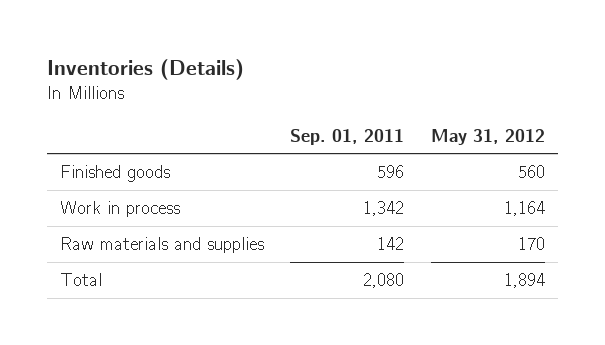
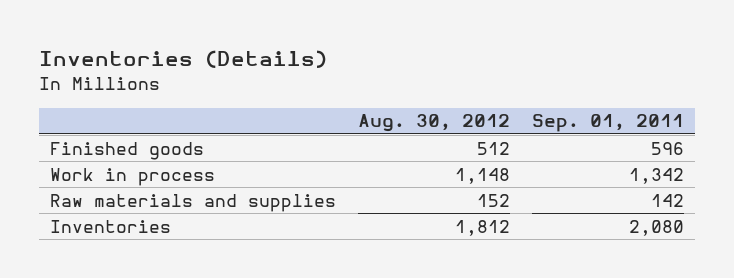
[430,128,545,145] May 31, 2012 -> none
none -> [358,114,511,133] Aug. 30, 2012
[60,273,103,287] Total -> [50,219,172,233] Inventories

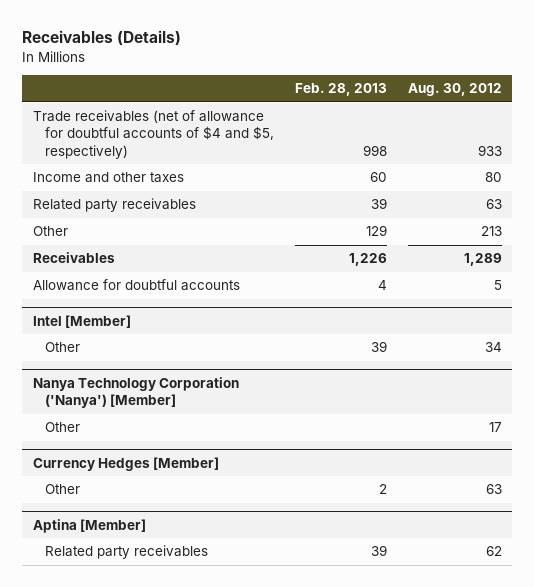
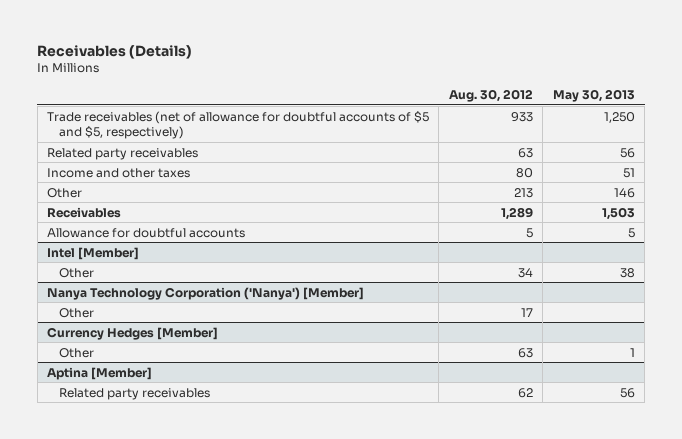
[294,83,387,97] Feb. 28, 2013 -> none
none -> [552,88,635,102] May 30, 2013
[32,110,275,159] Trade receivables (net of allowance for doubtful accounts of $4 and $5, respectively) -> [46,110,429,140] Trade receivables (net of allowance for doubtful accounts of $5 and $5, respectively)
[32,172,184,184] Income and other taxes -> [46,167,190,178] Income and other taxes

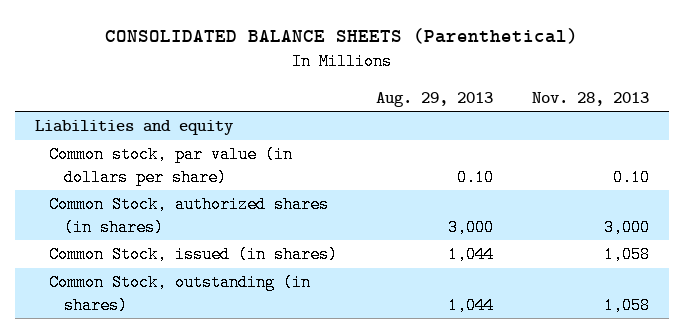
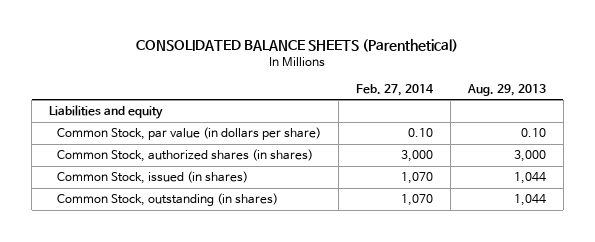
[532,91,650,106] Nov. 28, 2013 -> none
none -> [356,83,435,96] Feb. 27, 2014
[49,146,294,186] Common stock, par value (in dollars per share) -> [57,127,322,141] Common Stock, par value (in dollars per share)

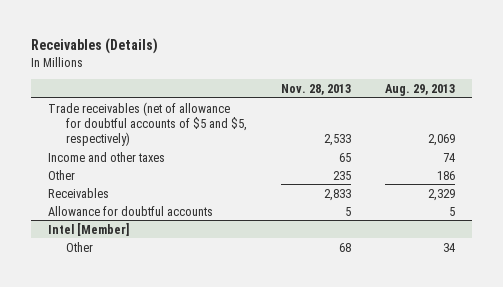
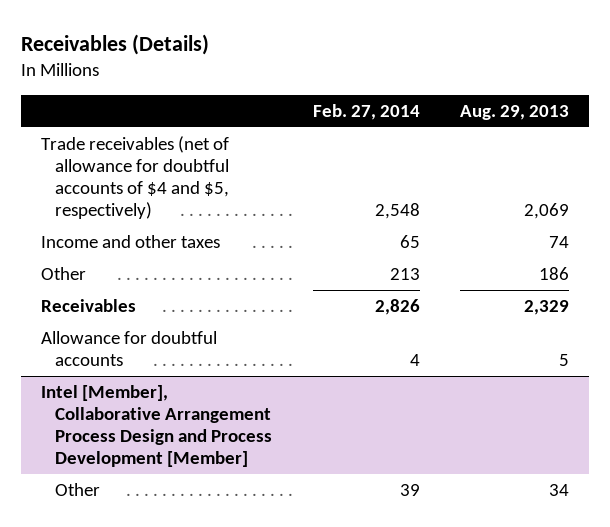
[281,83,352,95] Nov. 28, 2013 -> none
none -> [312,104,420,121] Feb. 27, 2014
[47,101,248,146] Trade receivables (net of allowance for doubtful accounts of $5 and $5, respectively) -> [41,136,230,220] Trade receivables (net of allowance for doubtful accounts of $4 and $5, respectively)
[47,222,129,236] Intel [Member] -> none
none -> [41,385,273,468] Intel [Member], Collaborative Arrangement Process Design and Process Development [Member]

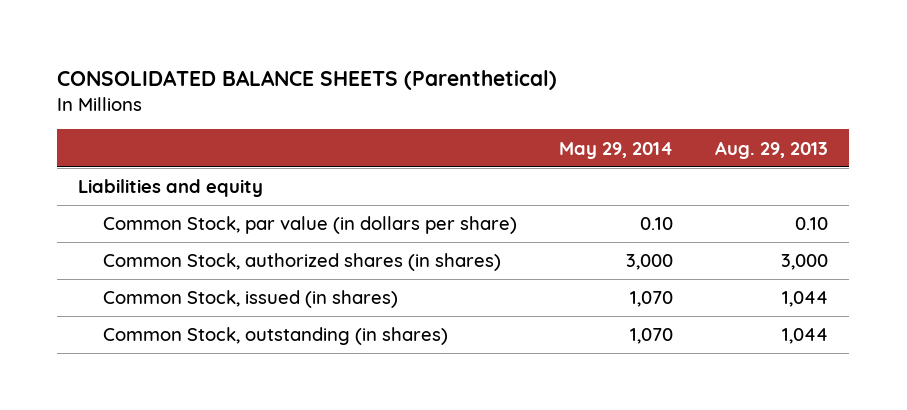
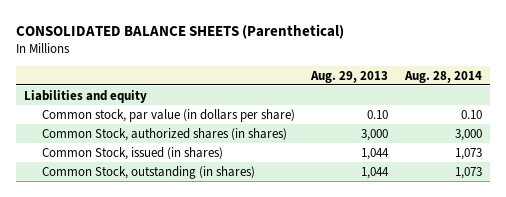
[559,141,674,159] May 29, 2014 -> none
none -> [404,70,483,83] Aug. 28, 2014
[103,216,518,235] Common Stock, par value (in dollars per share) -> [41,108,295,122] Common stock, par value (in dollars per share)

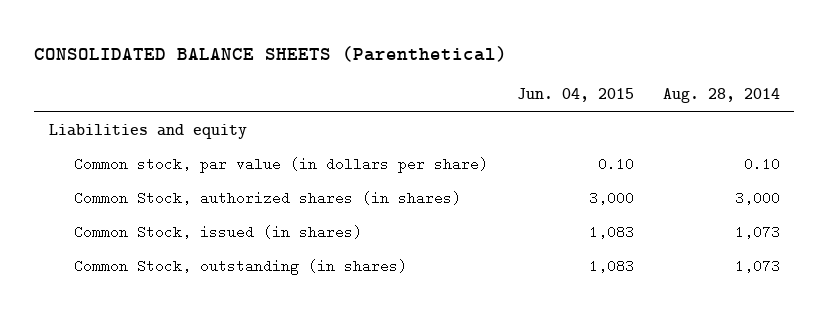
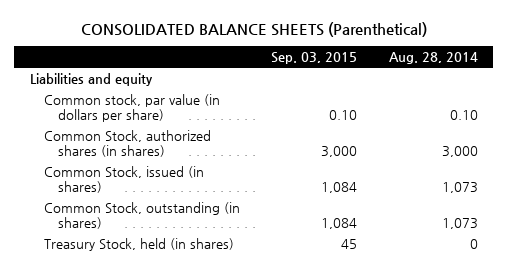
[517,88,635,103] Jun. 04, 2015 -> none
none -> [271,52,358,65] Sep. 03, 2015
none -> [43,237,234,251] Treasury Stock, held (in shares)

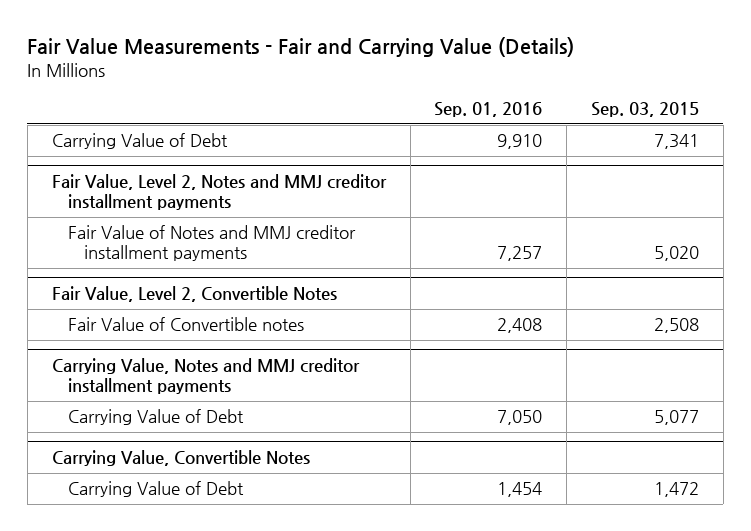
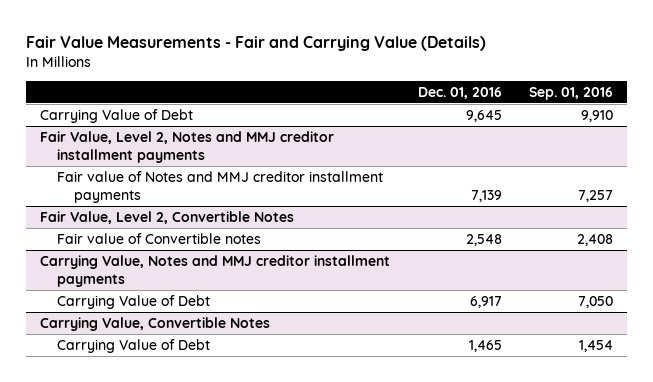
[590,102,699,118] Sep. 03, 2015 -> none
none -> [417,86,502,99] Dec. 01, 2016
[68,225,357,262] Fair Value of Notes and MMJ creditor installment payments -> [57,170,384,203] Fair value of Notes and MMJ creditor installment payments
[68,317,305,332] Fair Value of Convertible notes -> [57,232,262,244] Fair value of Convertible notes

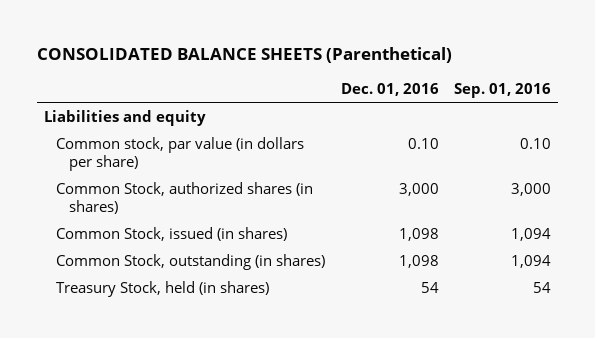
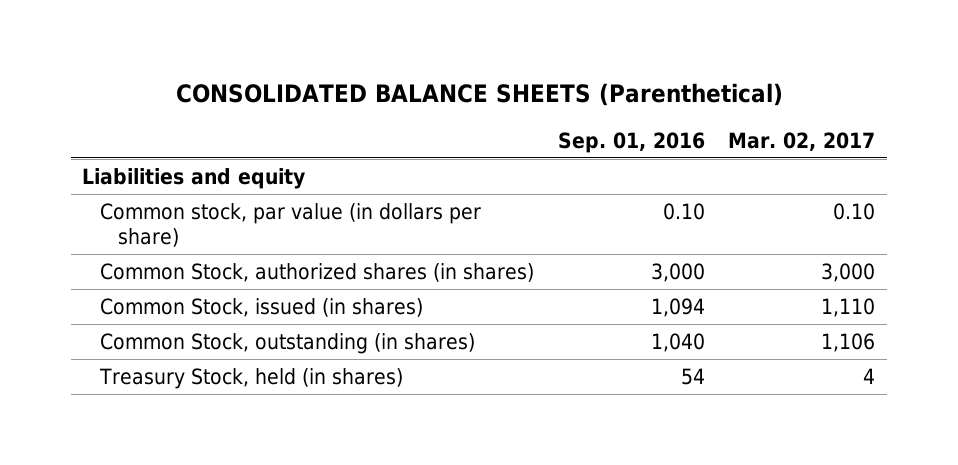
[340,82,439,96] Dec. 01, 2016 -> none
none -> [728,131,876,151] Mar. 02, 2017
[510,255,551,269] 1,094 -> [650,333,705,353] 1,040

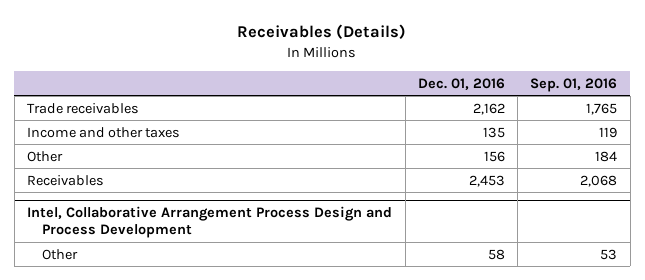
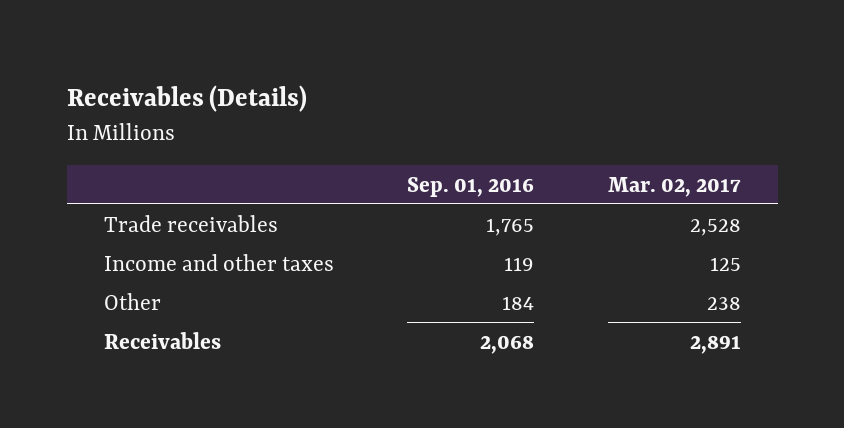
[417,77,505,90] Dec. 01, 2016 -> none
none -> [607,176,741,197] Mar. 02, 2017
[27,206,393,239] Intel, Collaborative Arrangement Process Design and Process Development -> none
[41,248,78,260] Other -> none

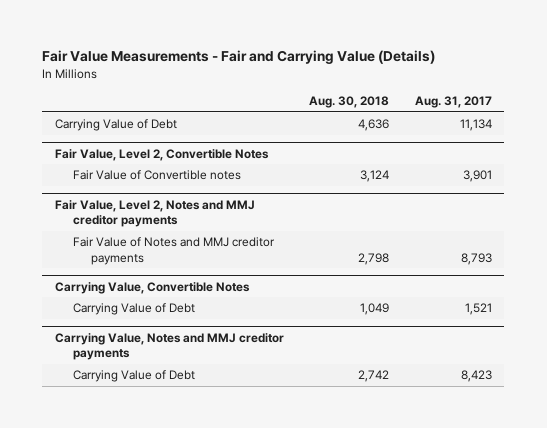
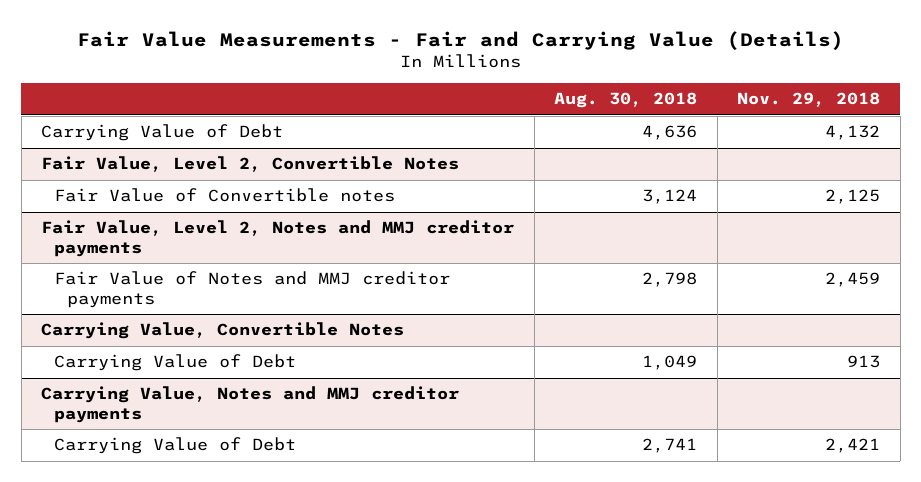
[414,96,492,109] Aug. 31, 2017 -> none
none -> [737,92,881,108] Nov. 29, 2018
[358,370,390,383] 2,742 -> [642,438,698,454] 2,741

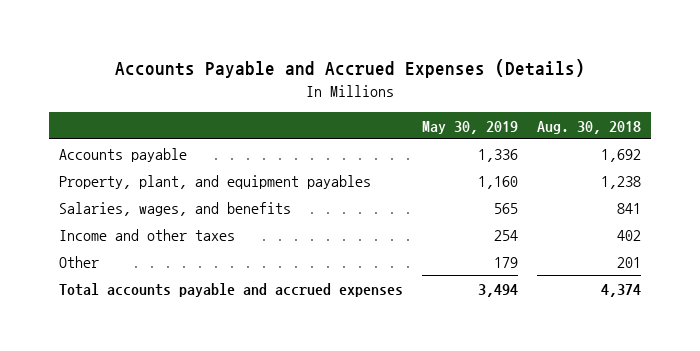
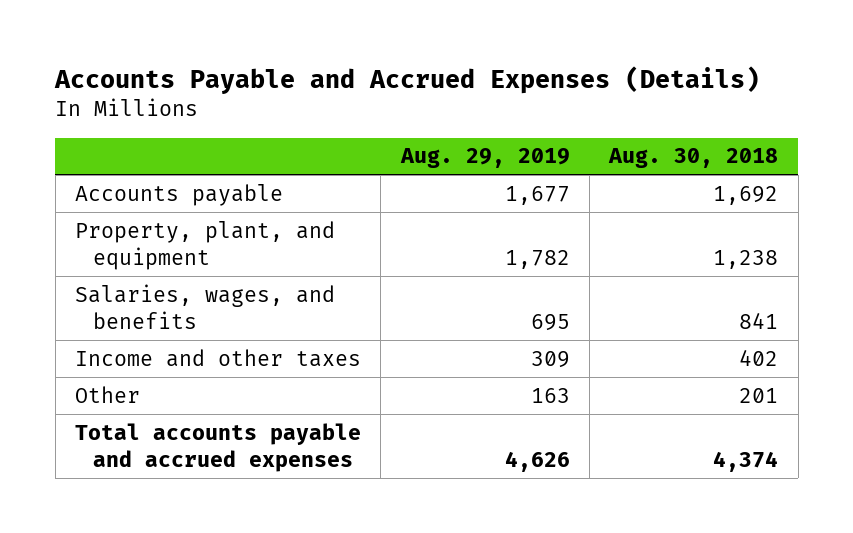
[421,120,518,134] May 30, 2019 -> none
none -> [399,148,570,169] Aug. 29, 2019
[58,174,371,189] Property, plant, and equipment payables -> [75,220,336,270] Property, plant, and equipment

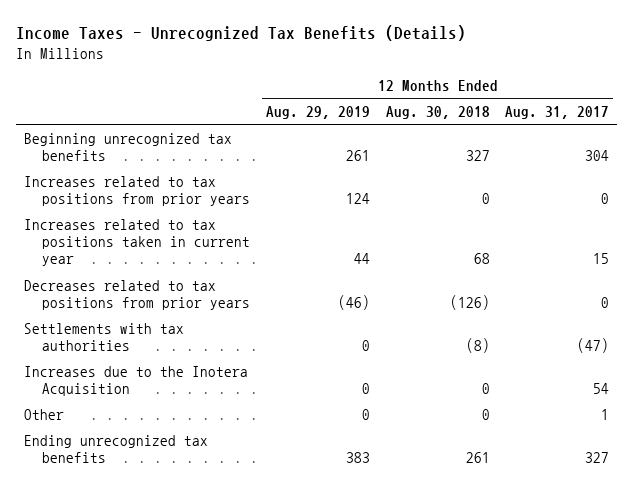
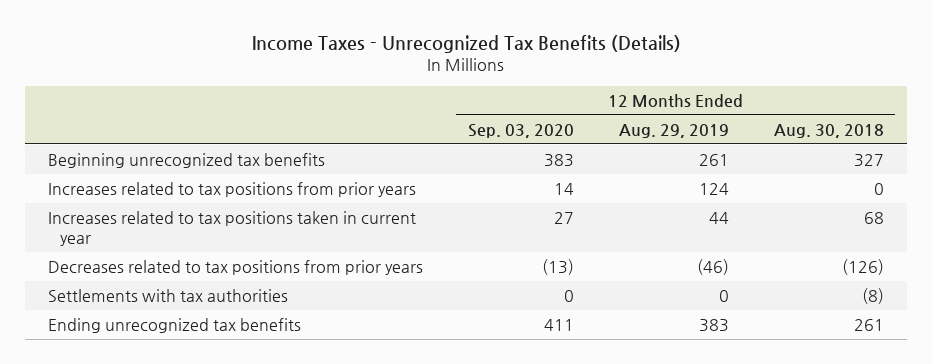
[505,105,610,119] Aug. 31, 2017 -> none
none -> [467,123,574,138] Sep. 03, 2020
[23,365,248,397] Increases due to the Inotera Acquisition -> none
[23,408,64,420] Other -> none

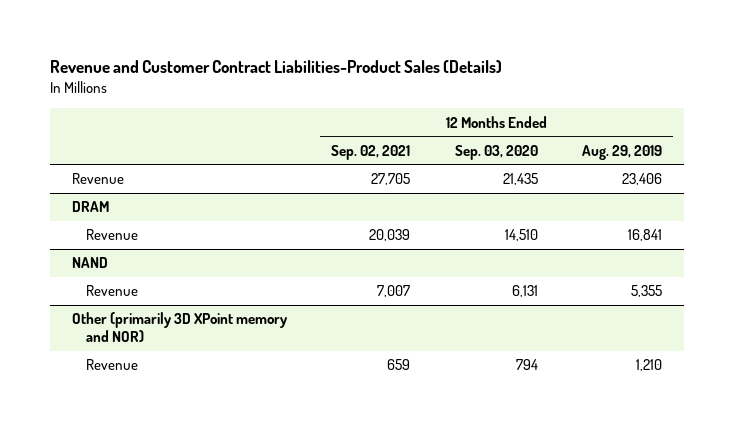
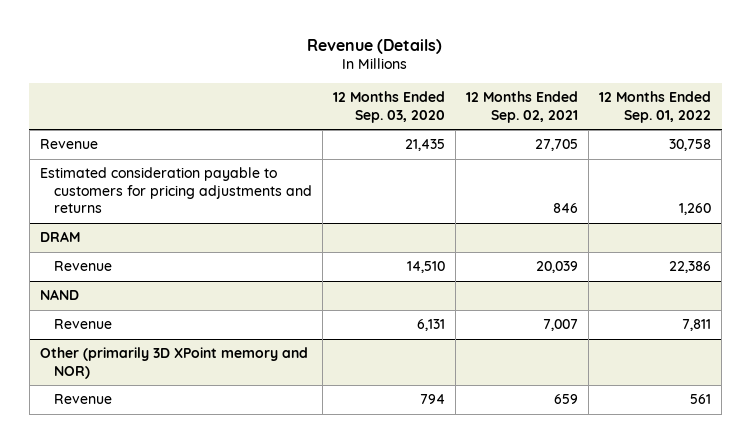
[49,60,502,74] Revenue and Customer Contract Liabilities-Product Sales (Details) -> [307,38,443,54] Revenue (Details)
[582,144,663,160] Aug. 29, 2019 -> none
none -> [599,91,712,123] 12 Months Ended Sep. 01, 2022
none -> [39,167,312,214] Estimated consideration payable to customers for pricing adjustments and returns

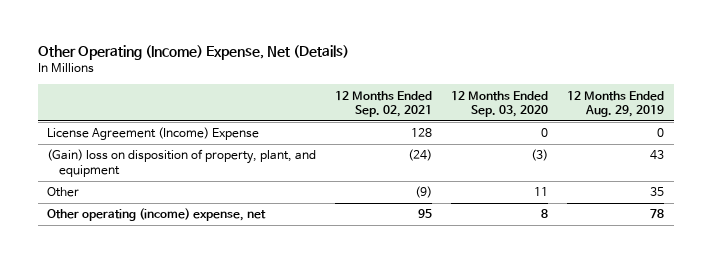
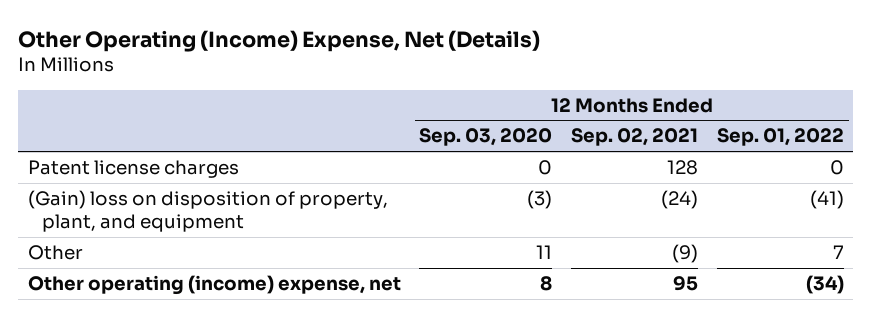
[567,90,665,118] 12 Months Ended Aug. 29, 2019 -> none
none -> [717,128,845,147] Sep. 01, 2022
[47,127,260,141] License Agreement (Income) Expense -> [27,160,239,179] Patent license charges

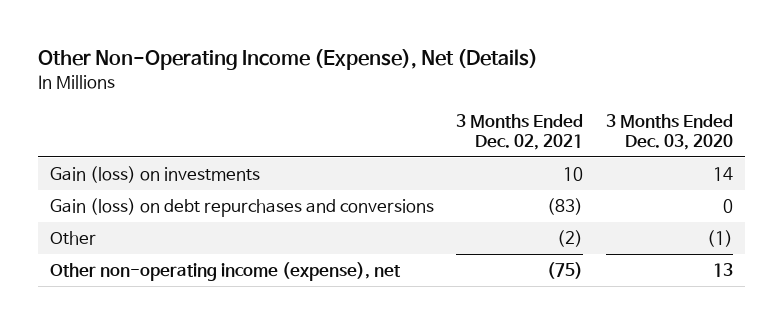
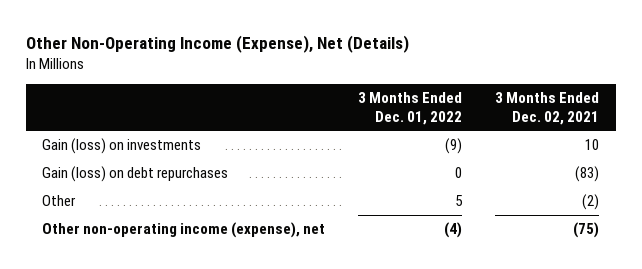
[606,114,734,150] 3 Months Ended Dec. 03, 2020 -> none
none -> [358,92,463,125] 3 Months Ended Dec. 01, 2022
[49,198,434,218] Gain (loss) on debt repurchases and conversions -> [42,166,229,183] Gain (loss) on debt repurchases

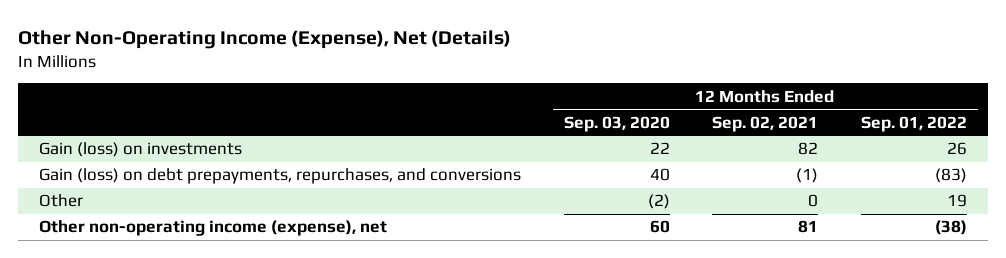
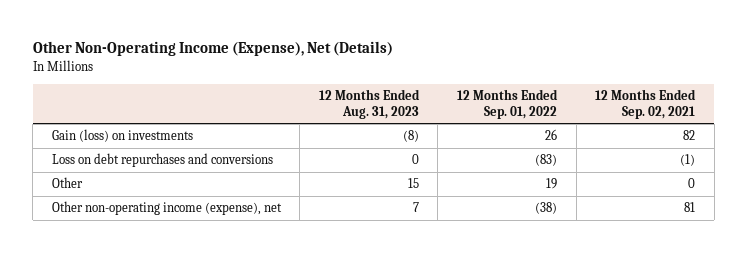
[563,115,670,132] Sep. 03, 2020 -> none
none -> [318,89,420,119] 12 Months Ended Aug. 31, 2023
[38,168,521,185] Gain (loss) on debt prepayments, repurchases, and conversions -> [51,153,273,168] Loss on debt repurchases and conversions

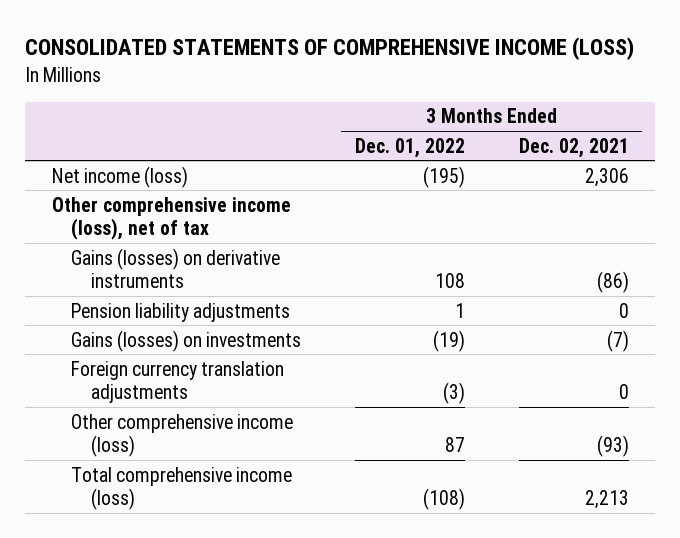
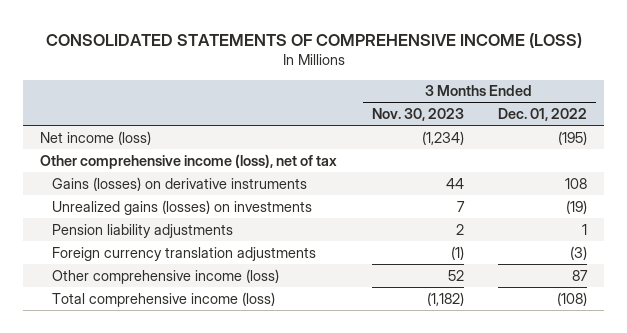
[518,137,629,158] Dec. 02, 2021 -> none
none -> [371,107,464,121] Nov. 30, 2023
none -> [52,199,313,215] Unrealized gains (losses) on investments
[71,329,302,352] Gains (losses) on investments -> none

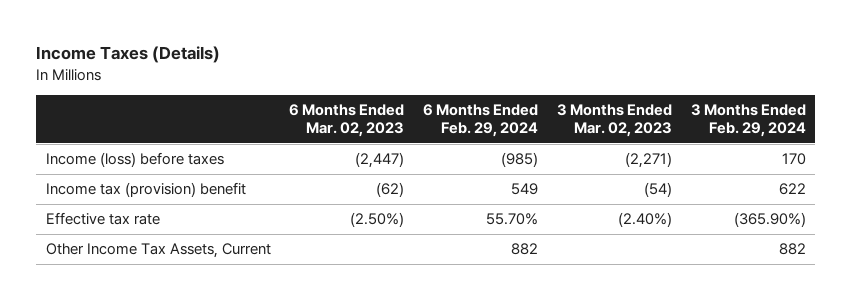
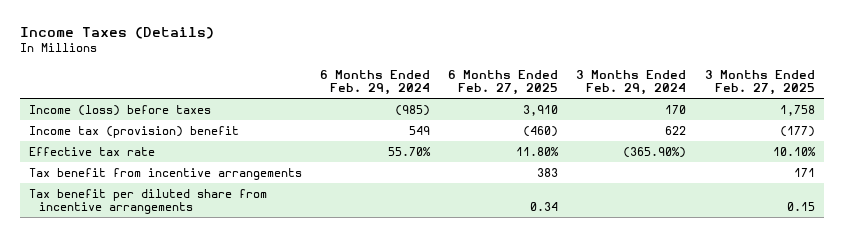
[289,103,405,137] 6 Months Ended Mar. 02, 2023 -> none
[556,103,672,137] 3 Months Ended Mar. 02, 2023 -> none
none -> [448,69,559,95] 6 Months Ended Feb. 27, 2025
none -> [704,69,815,95] 3 Months Ended Feb. 27, 2025
[45,243,271,259] Other Income Tax Assets, Current -> none
none -> [28,167,302,180] Tax benefit from incentive arrangements
none -> [28,188,267,215] Tax benefit per diluted share from incentive arrangements

